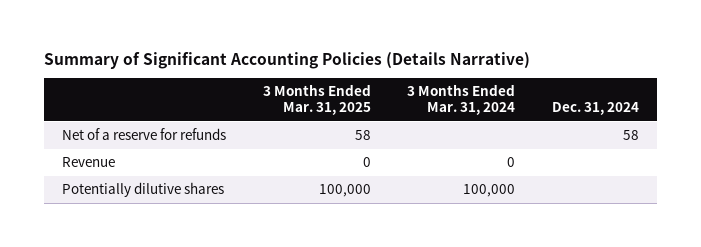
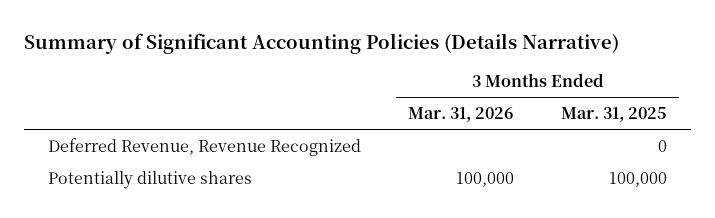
[407,84,516,116] 3 Months Ended Mar. 31, 2024 -> none
[552,102,640,116] Dec. 31, 2024 -> none
none -> [408,107,515,123] Mar. 31, 2026
[62,128,227,141] Net of a reserve for refunds -> none
[62,157,116,168] Revenue -> [47,137,361,156] Deferred Revenue, Revenue Recognized

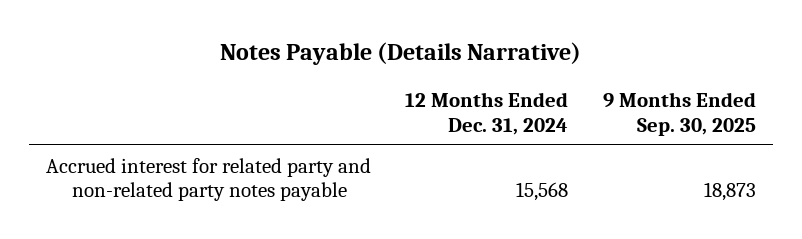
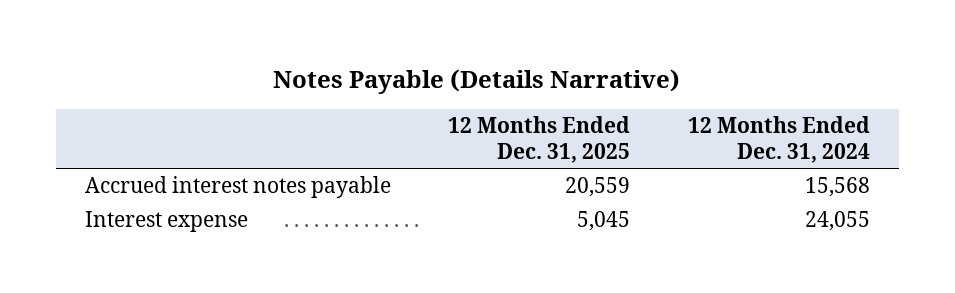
[602,92,756,136] 9 Months Ended Sep. 30, 2025 -> none
none -> [448,116,631,163] 12 Months Ended Dec. 31, 2025
[45,157,371,202] Accrued interest for related party and non-related party notes payable -> [84,176,391,199] Accrued interest notes payable
none -> [84,211,248,233] Interest expense

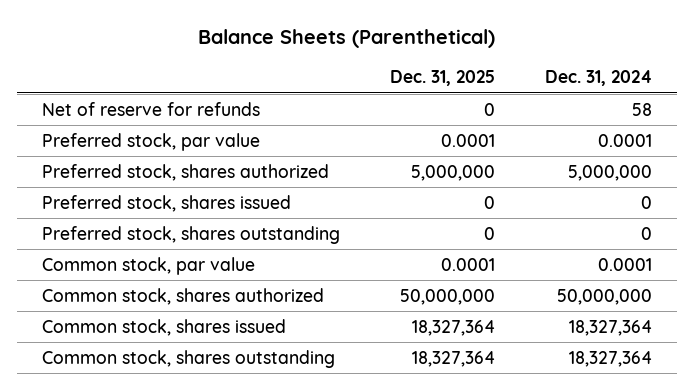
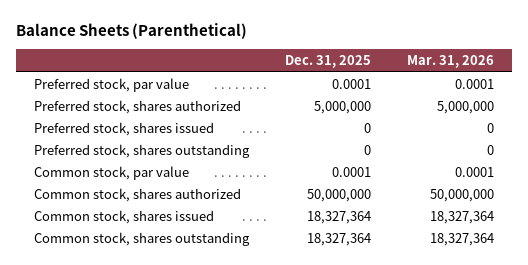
[544,70,652,87] Dec. 31, 2024 -> none
none -> [407,55,495,69] Mar. 31, 2026
[41,101,260,116] Net of reserve for refunds -> none

